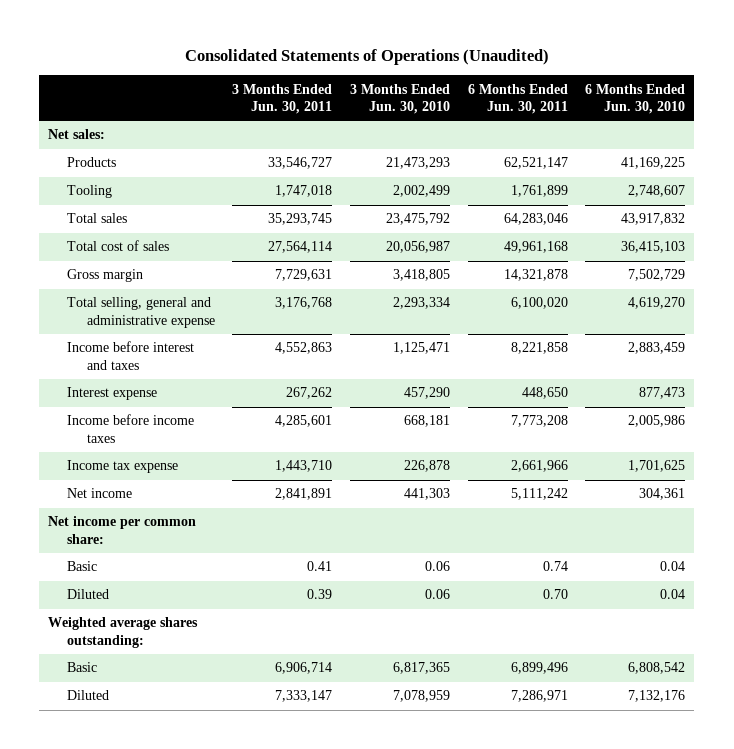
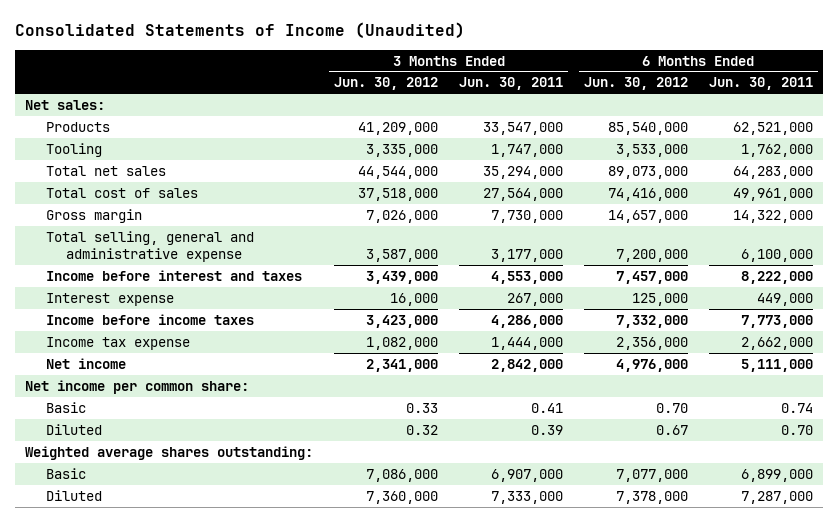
[184,49,549,66] Consolidated Statements of Operations (Unaudited) -> [14,22,465,39] Consolidated Statements of Income (Unaudited)
[350,83,451,115] 3 Months Ended Jun. 30, 2010 -> none
[585,83,686,115] 6 Months Ended Jun. 30, 2010 -> none
none -> [334,77,439,91] Jun. 30, 2012
none -> [583,77,688,91] Jun. 30, 2012
[268,157,333,170] 33,546,727 -> [482,121,563,135] 33,547,000
[503,157,568,170] 62,521,147 -> [732,121,813,135] 62,521,000
[275,185,333,198] 1,747,018 -> [490,143,563,157] 1,747,000
[510,185,568,198] 1,761,899 -> [740,143,813,157] 1,762,000
[67,213,128,224] Total sales -> [45,165,166,176] Total net sales
[268,213,333,226] 35,293,745 -> [482,165,563,179] 35,294,000
[503,213,568,226] 64,283,046 -> [732,165,813,179] 64,283,000
[268,241,333,254] 27,564,114 -> [482,187,563,201] 27,564,000
[503,241,568,254] 49,961,168 -> [732,187,813,201] 49,961,000
[275,269,333,282] 7,729,631 -> [490,209,563,223] 7,730,000
[503,269,568,282] 14,321,878 -> [732,209,813,223] 14,322,000
[275,297,333,310] 3,176,768 -> [490,248,563,262] 3,177,000
[510,297,568,310] 6,100,020 -> [740,248,813,262] 6,100,000
[275,342,333,355] 4,552,863 -> [490,270,563,284] 4,553,000
[510,342,568,355] 8,221,858 -> [740,270,813,284] 8,222,000
[286,387,333,400] 267,262 -> [506,292,563,306] 267,000
[521,387,568,400] 448,650 -> [756,292,813,306] 449,000
[275,415,333,428] 4,285,601 -> [490,314,563,328] 4,286,000
[510,415,568,428] 7,773,208 -> [740,314,813,328] 7,773,000
[275,460,333,473] 1,443,710 -> [490,336,563,350] 1,444,000
[510,460,568,473] 2,661,966 -> [740,336,813,350] 2,662,000
[275,488,333,501] 2,841,891 -> [490,358,563,372] 2,842,000
[510,488,568,501] 5,111,242 -> [740,358,813,372] 5,111,000
[275,662,333,675] 6,906,714 -> [490,468,563,482] 6,907,000
[510,662,568,675] 6,899,496 -> [740,468,813,482] 6,899,000
[275,690,333,703] 7,333,147 -> [490,490,563,504] 7,333,000
[510,690,568,703] 7,286,971 -> [740,490,813,504] 7,287,000

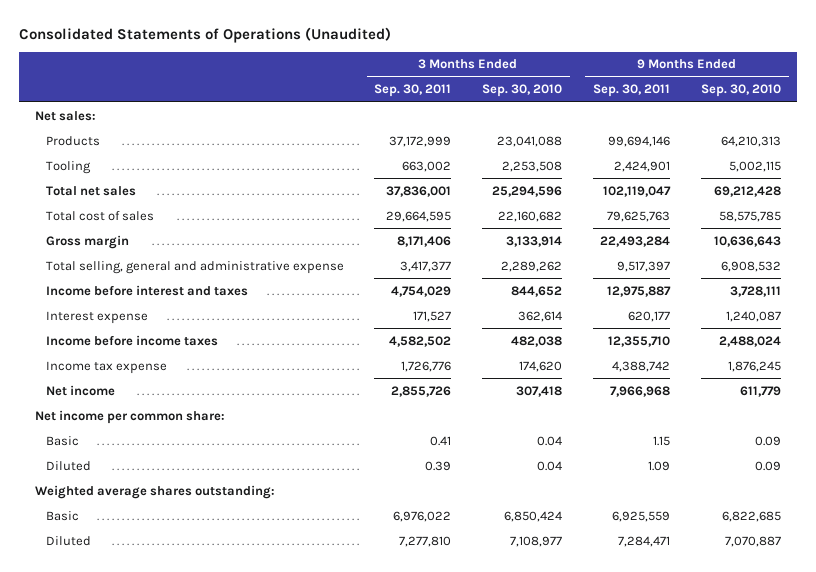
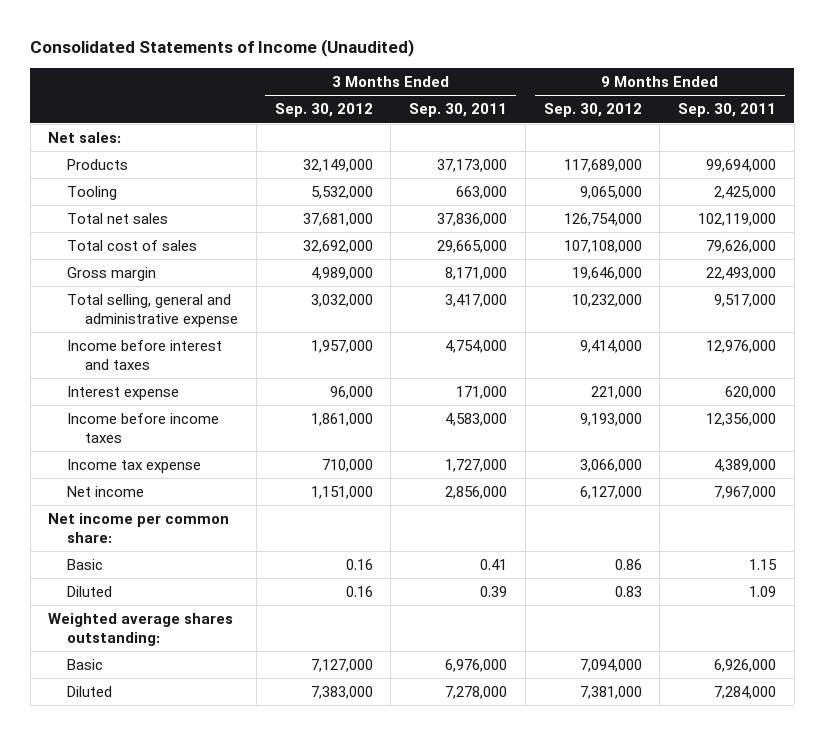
[19,27,392,44] Consolidated Statements of Operations (Unaudited) -> [30,39,415,58] Consolidated Statements of Income (Unaudited)
[482,84,563,98] Sep. 30, 2010 -> none
[701,84,782,98] Sep. 30, 2010 -> none
none -> [274,103,373,118] Sep. 30, 2012
none -> [543,103,642,118] Sep. 30, 2012
[389,135,452,147] 37,172,999 -> [437,158,508,172] 37,173,000
[608,135,671,147] 99,694,146 -> [706,158,777,172] 99,694,000
[402,160,452,172] 663,002 -> [456,185,508,199] 663,000
[614,160,671,172] 2,424,901 -> [714,185,777,199] 2,425,000
[386,185,452,197] 37,836,001 -> [437,212,508,226] 37,836,000
[603,185,672,197] 102,119,047 -> [698,212,777,226] 102,119,000
[386,210,452,222] 29,664,595 -> [437,239,508,253] 29,665,000
[607,210,671,222] 79,625,763 -> [706,239,777,253] 79,626,000
[397,235,452,247] 8,171,406 -> [445,266,508,280] 8,171,000
[600,235,671,247] 22,493,284 -> [706,266,777,280] 22,493,000
[400,260,452,272] 3,417,377 -> [445,293,508,307] 3,417,000
[617,260,671,272] 9,517,397 -> [714,293,777,307] 9,517,000
[391,285,452,297] 4,754,029 -> [445,339,508,353] 4,754,000
[607,285,672,297] 12,975,887 -> [706,339,777,353] 12,976,000
[413,310,452,322] 171,527 -> [456,385,508,399] 171,000
[628,310,671,322] 620,177 -> [725,385,777,399] 620,000
[389,335,452,347] 4,582,502 -> [445,412,508,426] 4,583,000
[608,335,671,347] 12,355,710 -> [706,412,777,426] 12,356,000
[401,360,452,372] 1,726,776 -> [445,458,508,472] 1,727,000
[612,360,671,372] 4,388,742 -> [714,458,777,472] 4,389,000
[391,385,452,397] 2,855,726 -> [445,485,508,499] 2,856,000
[610,385,671,397] 7,966,968 -> [714,485,777,499] 7,967,000
[393,510,452,522] 6,976,022 -> [445,658,508,672] 6,976,000
[612,510,671,522] 6,925,559 -> [714,658,777,672] 6,926,000
[399,535,452,547] 7,277,810 -> [445,685,508,699] 7,278,000
[618,535,671,547] 7,284,471 -> [714,685,777,699] 7,284,000

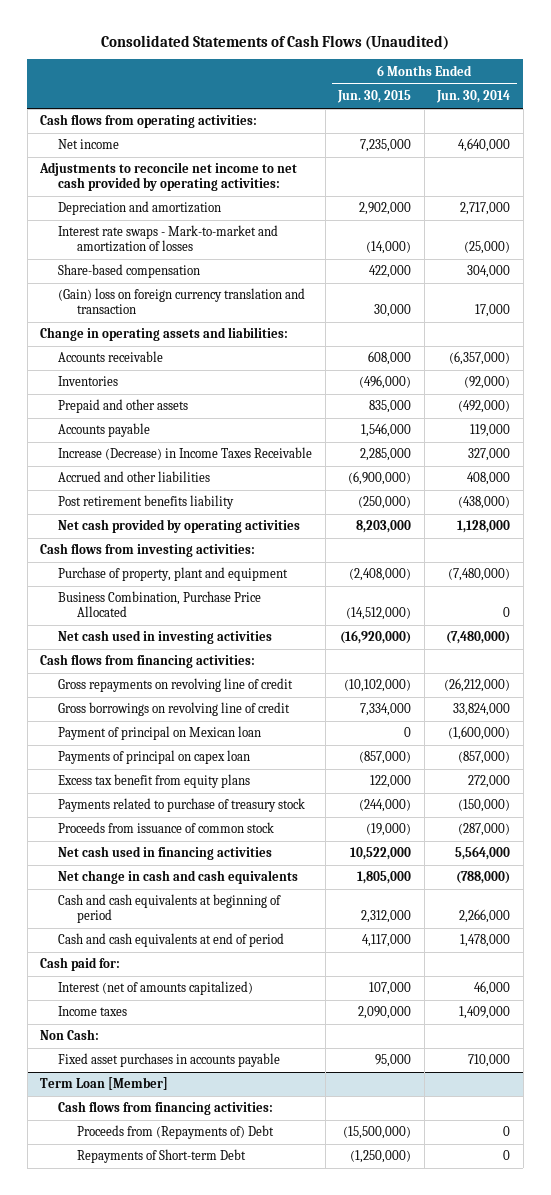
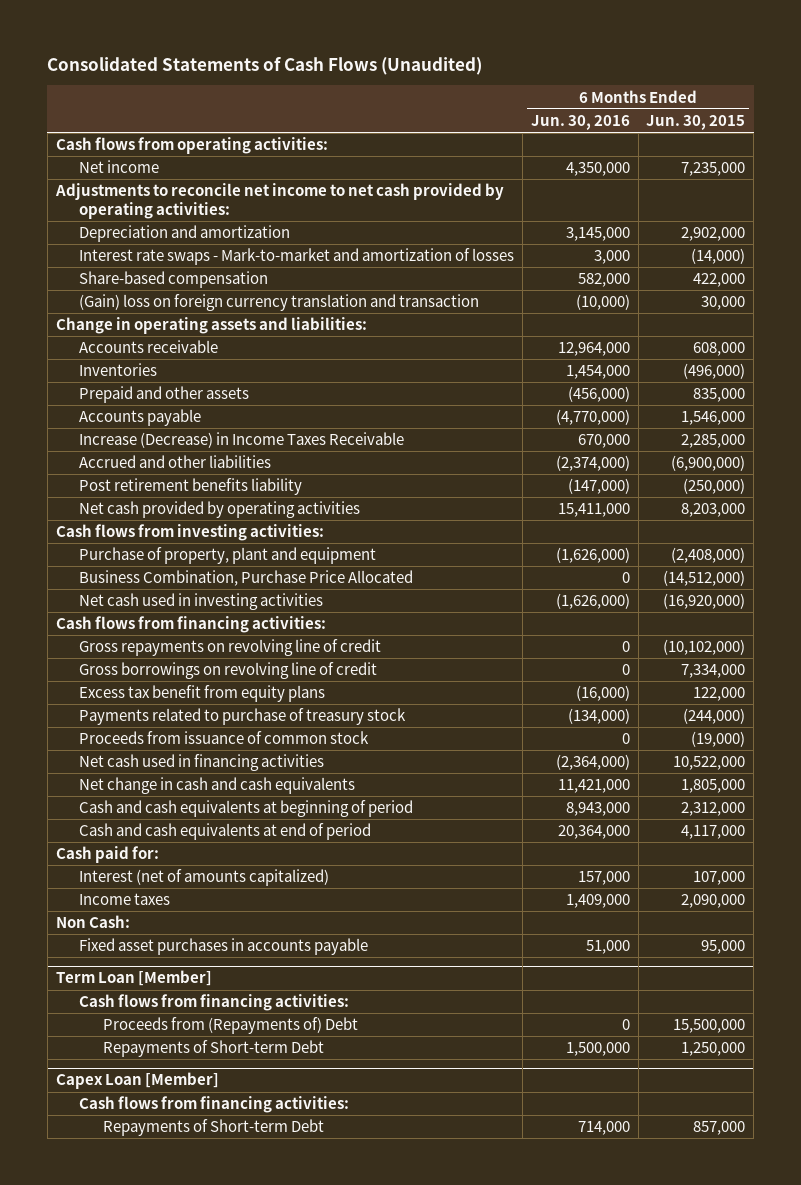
[436,90,511,104] Jun. 30, 2014 -> none
none -> [530,115,630,131] Jun. 30, 2016
[58,726,262,741] Payment of principal on Mexican loan -> none
[58,750,251,765] Payments of principal on capex loan -> none
[343,1126,412,1140] (15,500,000) -> [673,1019,746,1034] 15,500,000
[350,1150,412,1164] (1,250,000) -> [681,1042,746,1057] 1,250,000
none -> [55,1072,219,1090] Capex Loan [Member]
none -> [79,1096,350,1114] Cash flows from financing activities:
none -> [103,1119,325,1137] Repayments of Short-term Debt

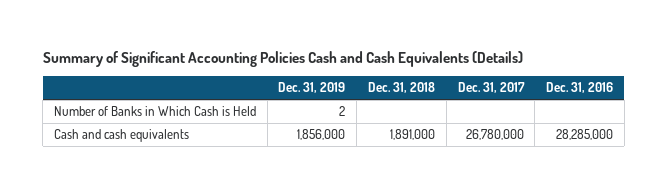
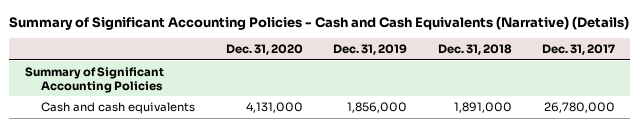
[42,51,523,68] Summary of Significant Accounting Policies Cash and Cash Equivalents (Details) -> [9,16,630,31] Summary of Significant Accounting Policies - Cash and Cash Equivalents (Narrative) (Details)
[546,82,614,94] Dec. 31, 2016 -> none
none -> [225,44,303,56] Dec. 31, 2020
[53,106,256,117] Number of Banks in Which Cash is Held -> none
none -> [24,66,164,93] Summary of Significant Accounting Policies

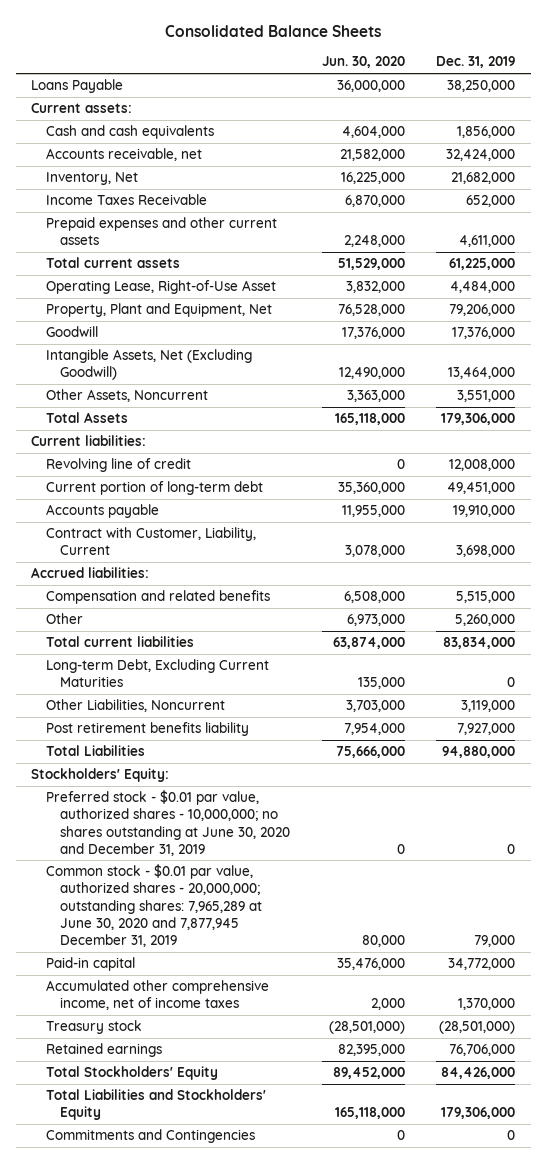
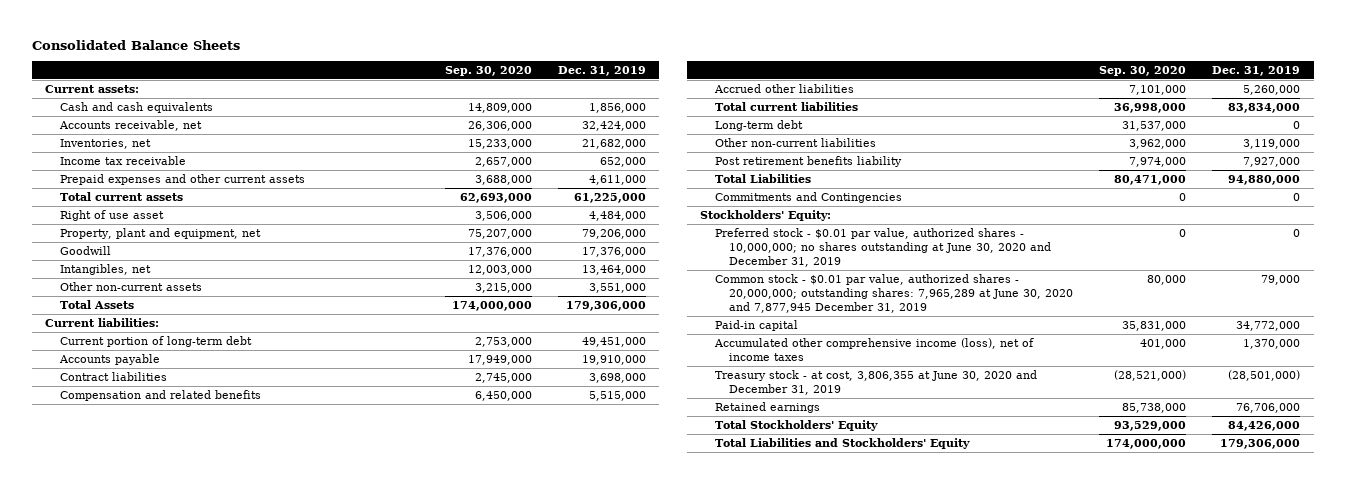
[321,56,405,69] Jun. 30, 2020 -> none
none -> [444,65,532,76] Sep. 30, 2020
[31,79,124,94] Loans Payable -> none
[45,172,138,186] Inventory, Net -> [59,139,151,150] Inventories, net
[45,194,207,206] Income Taxes Receivable -> [59,156,186,166] Income tax receivable
[45,280,276,295] Operating Lease, Right-of-Use Asset -> [59,210,164,222] Right of use asset
[45,303,272,318] Property, Plant and Equipment, Net -> [59,228,261,240] Property, plant and equipment, net
[45,349,252,381] Intangible Assets, Net (Excluding Goodwill) -> [59,264,151,276] Intangibles, net
[45,389,208,403] Other Assets, Noncurrent -> [59,282,202,292] Other non-current assets
[45,458,191,473] Revolving line of credit -> none
[31,567,150,579] Accrued liabilities: -> none
[45,527,256,556] Contract with Customer, Liability, Current -> [59,372,167,382] Contract liabilities
[45,613,83,625] Other -> [713,84,854,94] Accrued other liabilities
[45,659,269,688] Long-term Debt, Excluding Current Maturities -> [714,120,803,132] Long-term debt
[45,699,225,713] Other Liabilities, Noncurrent -> [714,138,876,148] Other non-current liabilities
[45,1129,255,1144] Commitments and Contingencies -> [714,192,902,204] Commitments and Contingencies
[45,980,269,1011] Accumulated other comprehensive income, net of income taxes -> [713,338,1034,361] Accumulated other comprehensive income (loss), net of income taxes
[45,1020,142,1035] Treasury stock -> [714,370,1037,395] Treasury stock - at cost, 3,806,355 at June 30, 2020 and December 31, 2019

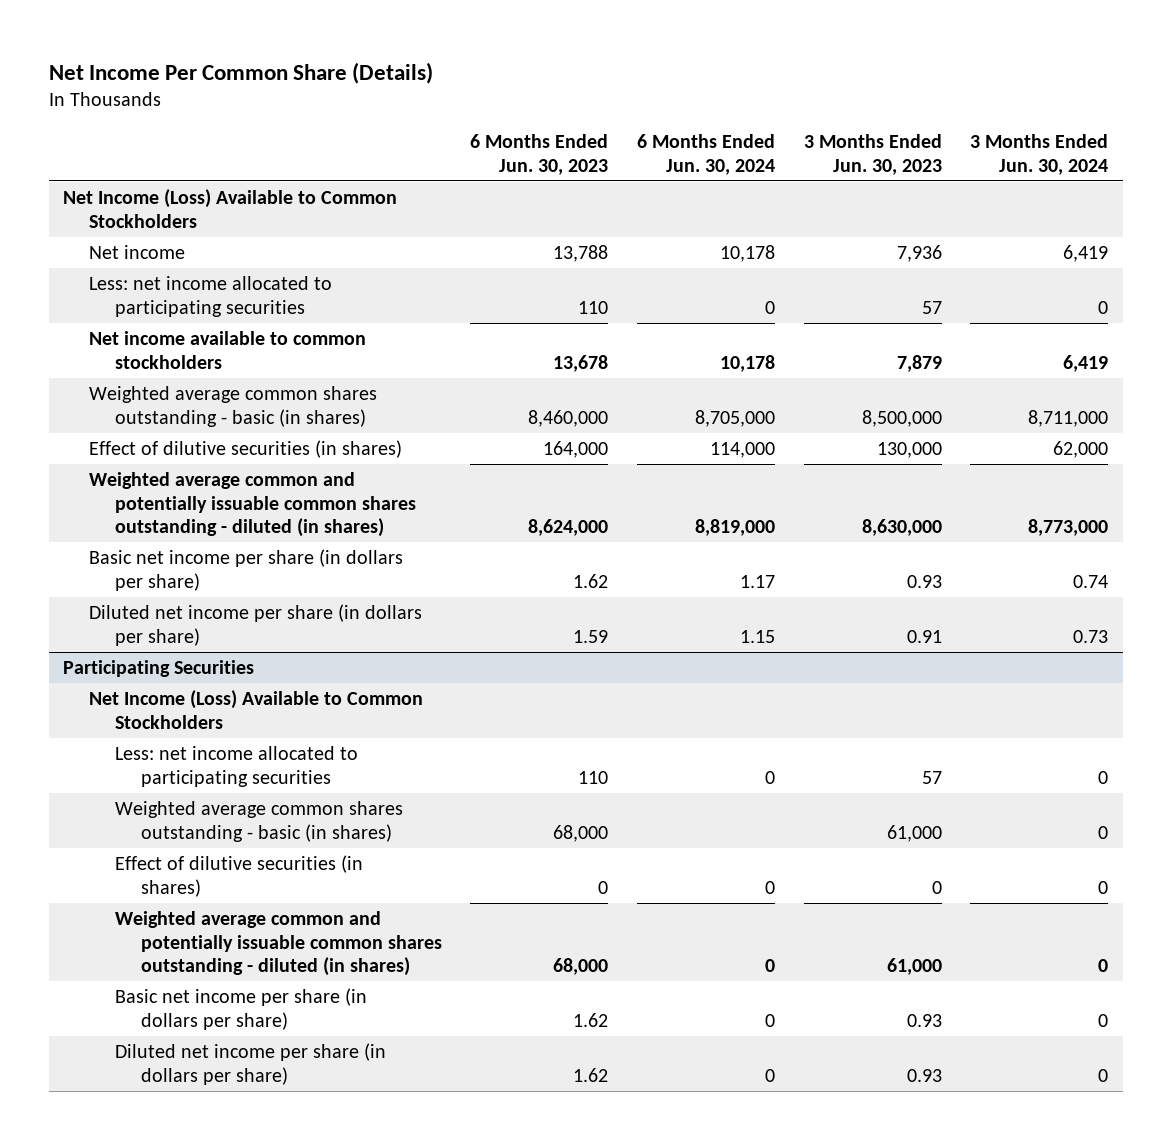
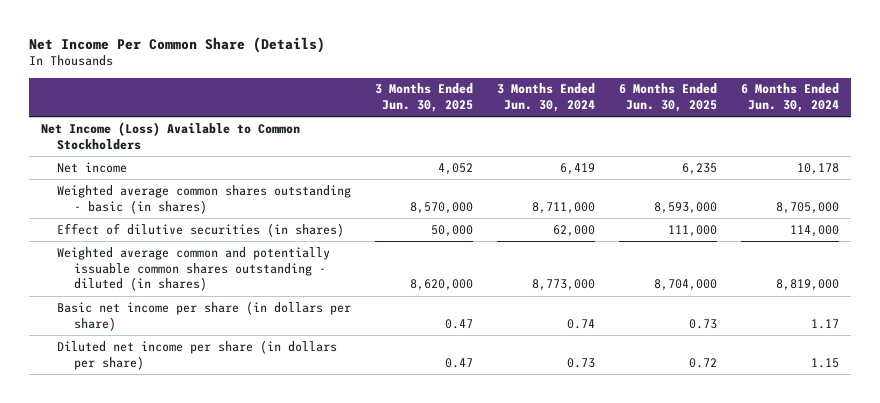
[470,134,609,175] 6 Months Ended Jun. 30, 2023 -> none
[803,134,942,175] 3 Months Ended Jun. 30, 2023 -> none
none -> [375,83,474,113] 3 Months Ended Jun. 30, 2025
none -> [619,83,718,113] 6 Months Ended Jun. 30, 2025
[89,276,333,317] Less: net income allocated to participating securities -> none
[89,331,367,369] Net income available to common stockholders -> none
[63,660,255,678] Participating Securities -> none
[89,690,424,729] Net Income (Loss) Available to Common Stockholders -> none
[114,746,358,787] Less: net income allocated to participating securities -> none
[114,801,403,842] Weighted average common shares outstanding - basic (in shares) -> none
[114,855,363,897] Effect of dilutive securities (in shares) -> none
[114,911,442,977] Weighted average common and potentially issuable common shares outstanding - diluted (in shares) -> none
[114,988,367,1030] Basic net income per share (in dollars per share) -> none
[114,1043,386,1085] Diluted net income per share (in dollars per share) -> none

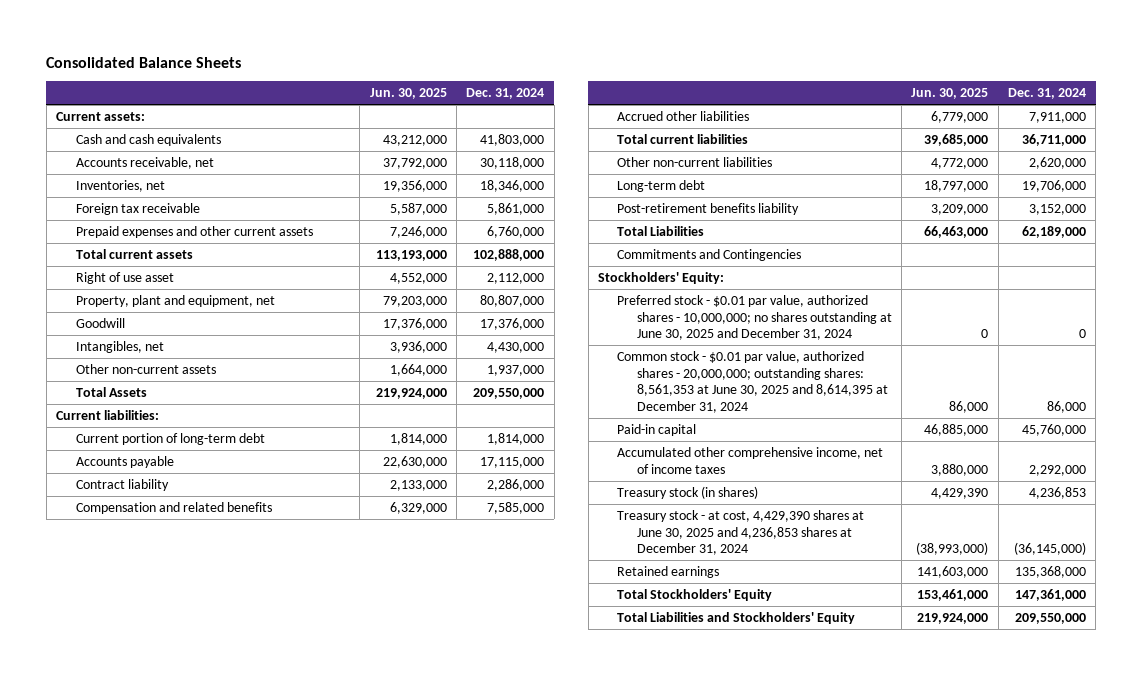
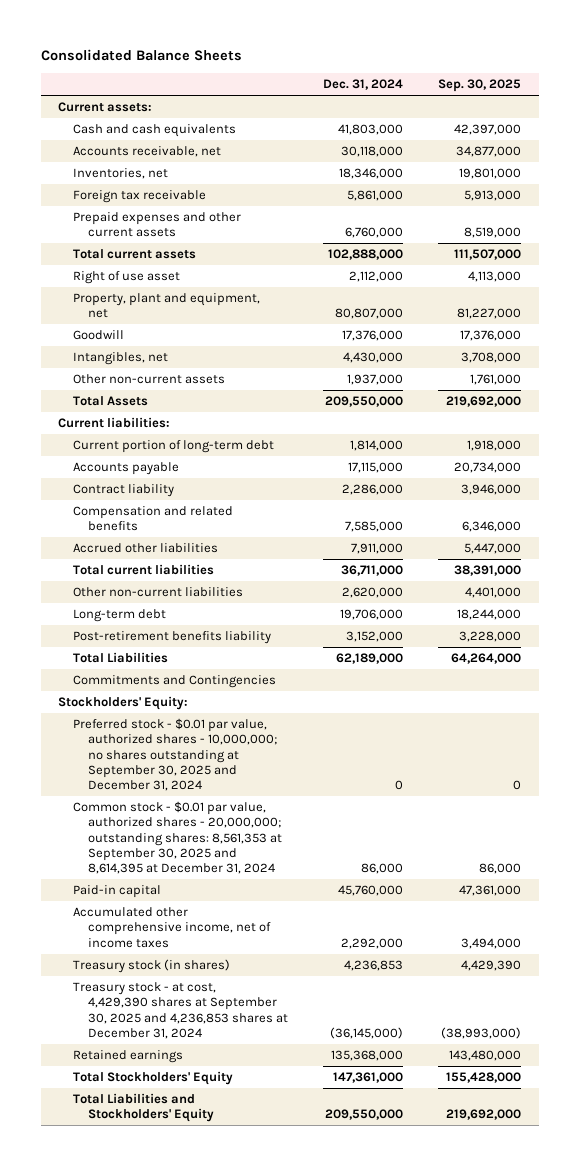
[369,88,447,100] Jun. 30, 2025 -> none
none -> [438,79,522,93] Sep. 30, 2025
[617,294,892,341] Preferred stock - $0.01 par value, authorized shares - 10,000,000; no shares outstanding at June 30, 2025 and December 31, 2024 -> [72,718,277,791] Preferred stock - $0.01 par value, authorized shares - 10,000,000; no shares outstanding at September 30, 2025 and December 31, 2024
[617,350,888,414] Common stock - $0.01 par value, authorized shares - 20,000,000; outstanding shares: 8,561,353 at June 30, 2025 and 8,614,395 at December 31, 2024 -> [72,801,282,874] Common stock - $0.01 par value, authorized shares - 20,000,000; outstanding shares: 8,561,353 at September 30, 2025 and 8,614,395 at December 31, 2024
[617,509,865,556] Treasury stock - at cost, 4,429,390 shares at June 30, 2025 and 4,236,853 shares at December 31, 2024 -> [72,982,288,1039] Treasury stock - at cost, 4,429,390 shares at September 30, 2025 and 4,236,853 shares at December 31, 2024

